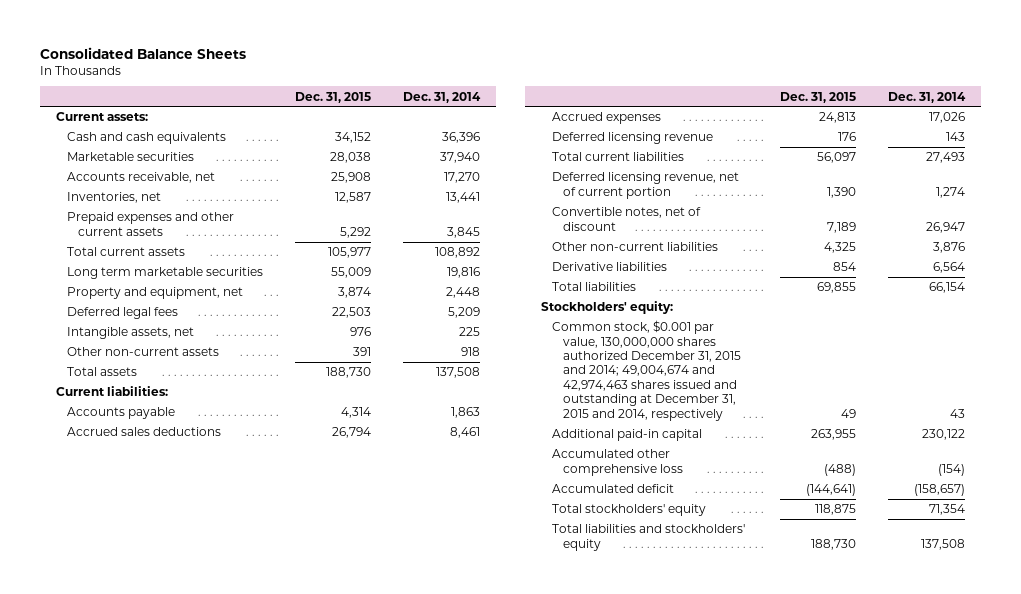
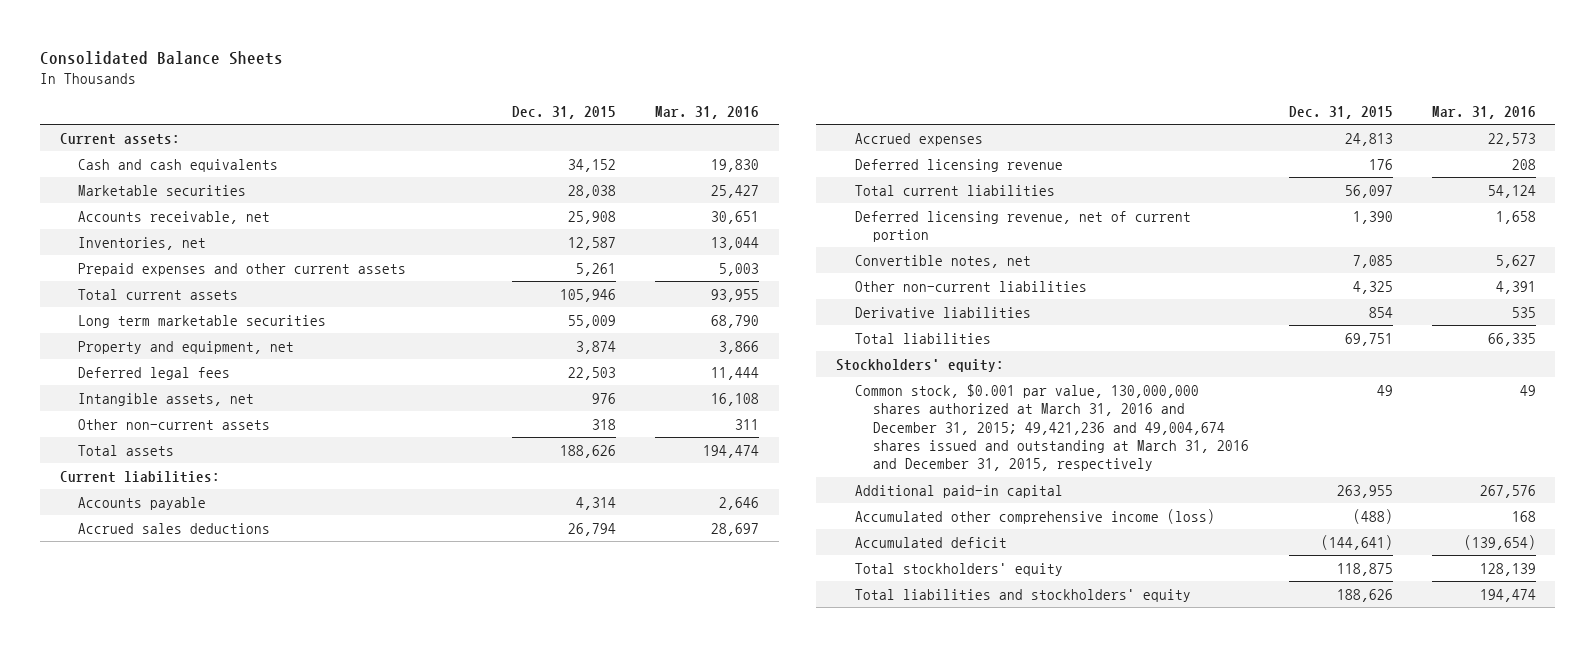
[402,91,481,103] Dec. 31, 2014 -> none
none -> [655,106,760,120] Mar. 31, 2016
[340,226,372,238] 5,292 -> [576,262,617,276] 5,261
[328,247,372,259] 105,977 -> [560,288,617,302] 105,946
[353,347,372,357] 391 -> [592,418,617,430] 318
[326,367,372,379] 188,730 -> [560,444,617,458] 188,626
[552,207,702,231] Convertible notes, net of discount -> [854,254,1031,268] Convertible notes, net
[827,221,857,233] 7,189 -> [1352,254,1393,268] 7,085
[817,282,857,294] 69,855 -> [1344,332,1393,346] 69,751
[552,320,742,421] Common stock, $0.001 par value, 130,000,000 shares authorized December 31, 2015 and 2014; 49,004,674 and 42,974,463 shares issued and outstanding at December 31, 2015 and 2014, respectively -> [854,383,1250,472] Common stock, $0.001 par value, 130,000,000 shares authorized at March 31, 2016 and December 31, 2015; 49,421,236 and 49,004,674 shares issued and outstanding at March 31, 2016 and December 31, 2015, respectively
[552,449,684,476] Accumulated other comprehensive loss -> [854,508,1215,524] Accumulated other comprehensive income (loss)
[811,538,857,550] 188,730 -> [1336,588,1393,602] 188,626

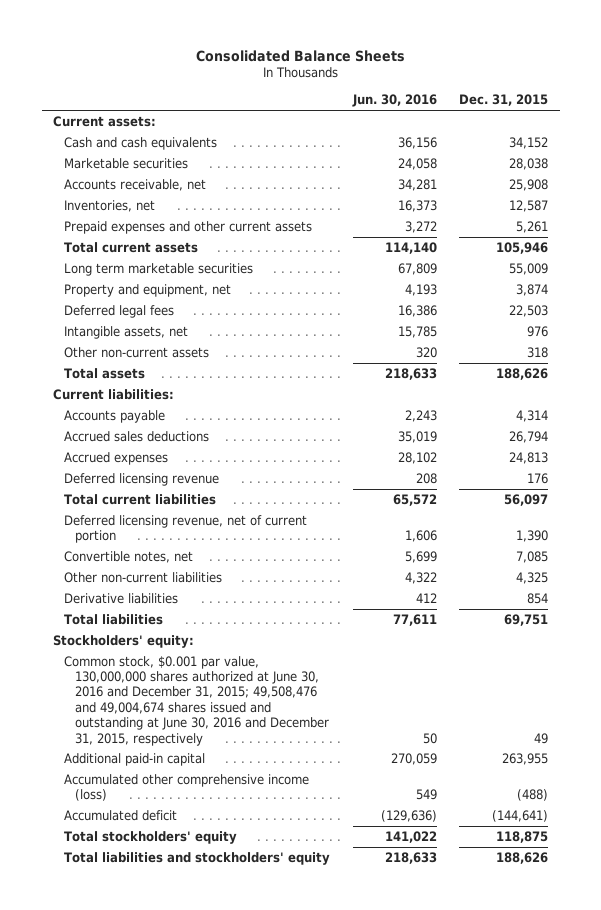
[655,106,760,120] Mar. 31, 2016 -> none
none -> [351,94,437,108] Jun. 30, 2016
[854,383,1250,472] Common stock, $0.001 par value, 130,000,000 shares authorized at March 31, 2016 and December 31, 2015; 49,421,236 and 49,004,674 shares issued and outstanding at March 31, 2016 and December 31, 2015, respectively -> [63,655,329,746] Common stock, $0.001 par value, 130,000,000 shares authorized at June 30, 2016 and December 31, 2015; 49,508,476 and 49,004,674 shares issued and outstanding at June 30, 2016 and December 31, 2015, respectively

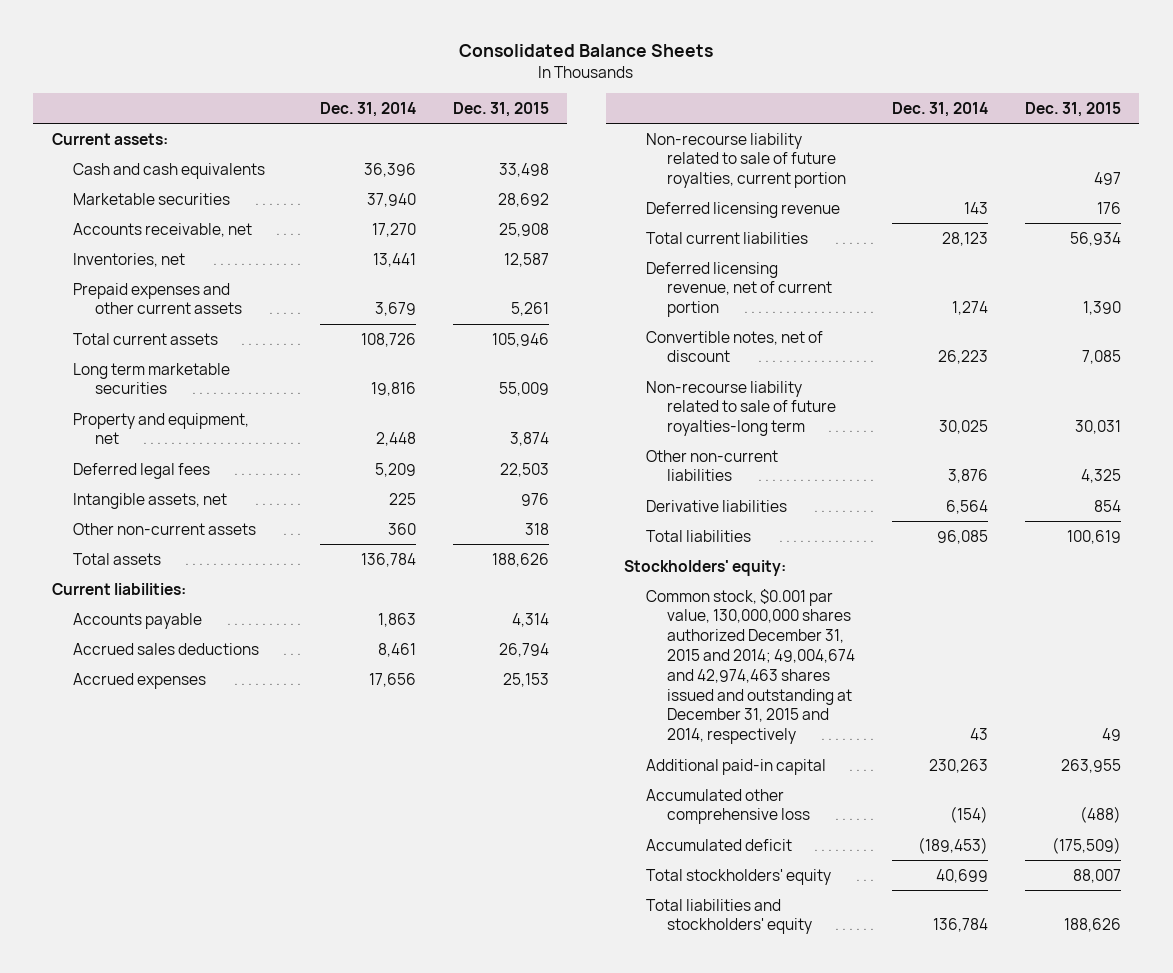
[351,94,437,108] Jun. 30, 2016 -> none
none -> [319,102,416,118] Dec. 31, 2014
[509,136,549,149] 34,152 -> [498,162,549,177] 33,498
[509,157,549,170] 28,038 -> [497,192,549,207] 28,692
[509,451,549,464] 24,813 -> [502,672,549,687] 25,153
none -> [645,132,847,189] Non-recourse liability related to sale of future royalties, current portion
[504,493,549,506] 56,097 -> [1069,231,1121,246] 56,934
[63,550,193,563] Convertible notes, net -> [645,330,823,363] Convertible notes, net of discount
none -> [645,380,837,437] Non-recourse liability related to sale of future royalties-long term
[504,613,549,626] 69,751 -> [1066,529,1121,544] 100,619
[63,655,329,746] Common stock, $0.001 par value, 130,000,000 shares authorized at June 30, 2016 and December 31, 2015; 49,508,476 and 49,004,674 shares issued and outstanding at June 30, 2016 and December 31, 2015, respectively -> [645,588,856,745] Common stock, $0.001 par value, 130,000,000 shares authorized December 31, 2015 and 2014; 49,004,674 and 42,974,463 shares issued and outstanding at December 31, 2015 and 2014, respectively
[63,773,309,802] Accumulated other comprehensive income (loss) -> [645,788,811,825] Accumulated other comprehensive loss
[492,809,549,822] (144,641) -> [1051,836,1121,854] (175,509)
[496,830,549,843] 118,875 -> [1072,868,1121,883] 88,007

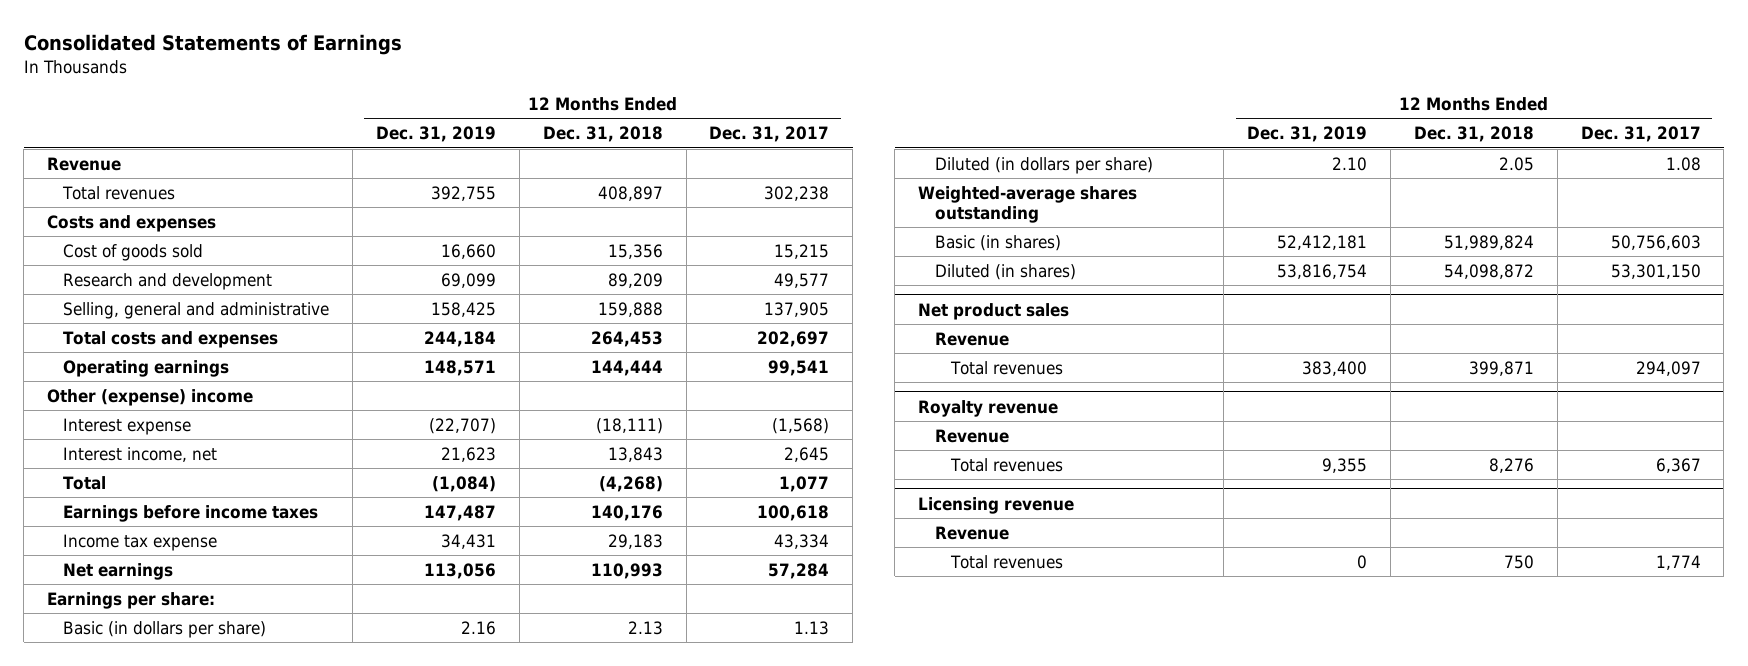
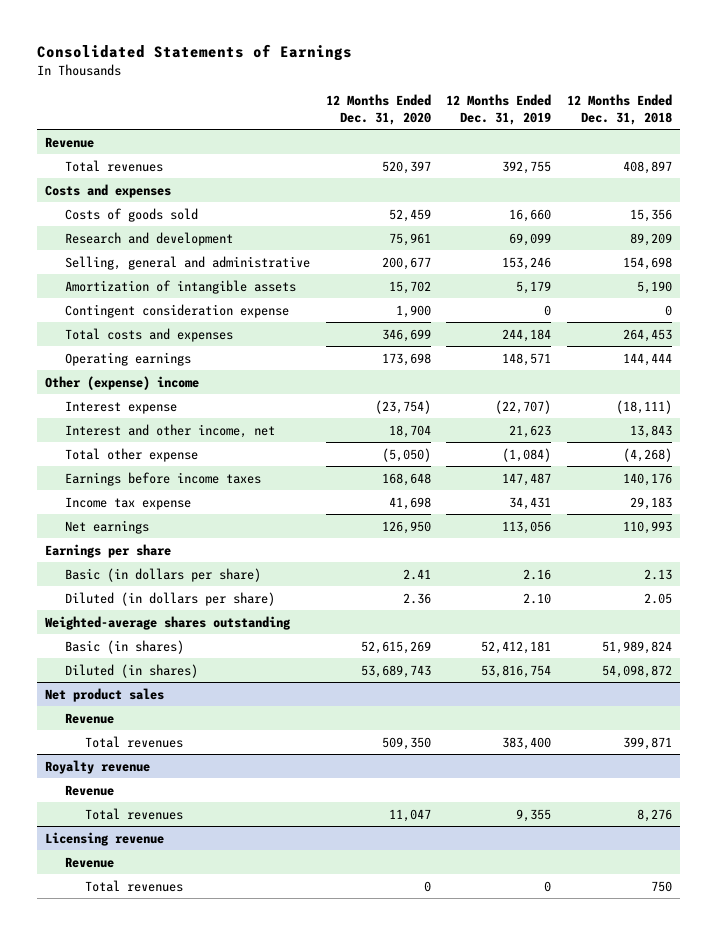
[709,126,830,143] Dec. 31, 2017 -> none
none -> [325,93,431,125] 12 Months Ended Dec. 31, 2020
[63,243,204,261] Cost of goods sold -> [65,207,199,222] Costs of goods sold
[431,301,497,317] 158,425 -> [502,256,552,270] 153,246
[597,301,663,317] 159,888 -> [622,256,672,270] 154,698
none -> [65,279,297,294] Amortization of intangible assets
none -> [65,303,290,318] Contingent consideration expense
[63,446,218,462] Interest income, net -> [65,423,276,438] Interest and other income, net
[63,475,107,490] Total -> [65,447,199,462] Total other expense
[47,591,216,609] Earnings per share: -> [44,543,171,558] Earnings per share

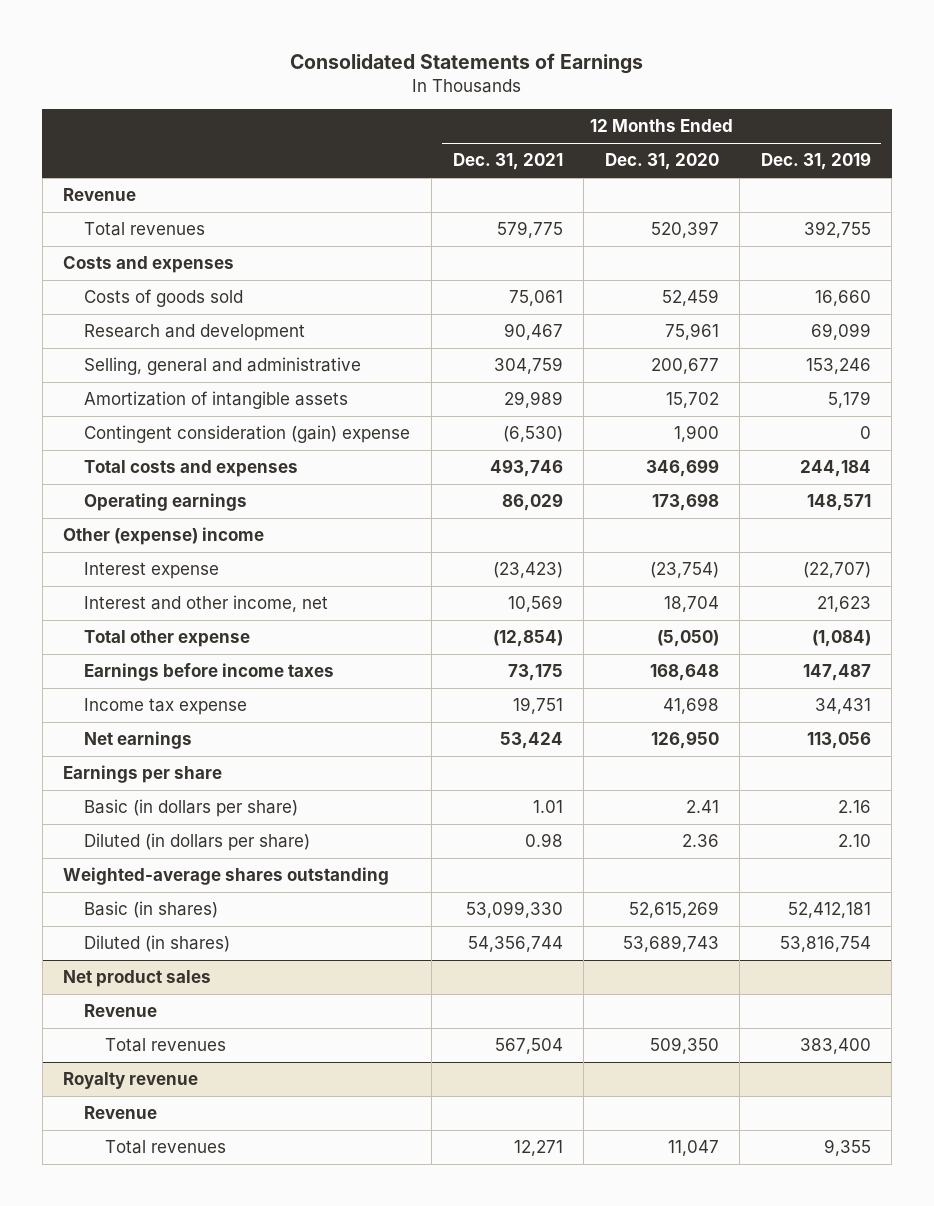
[566,93,672,125] 12 Months Ended Dec. 31, 2018 -> none
none -> [452,153,563,171] Dec. 31, 2021
[65,303,290,318] Contingent consideration expense -> [84,425,411,444] Contingent consideration (gain) expense
[44,831,164,846] Licensing revenue -> none
[65,856,115,868] Revenue -> none
[85,879,184,892] Total revenues -> none

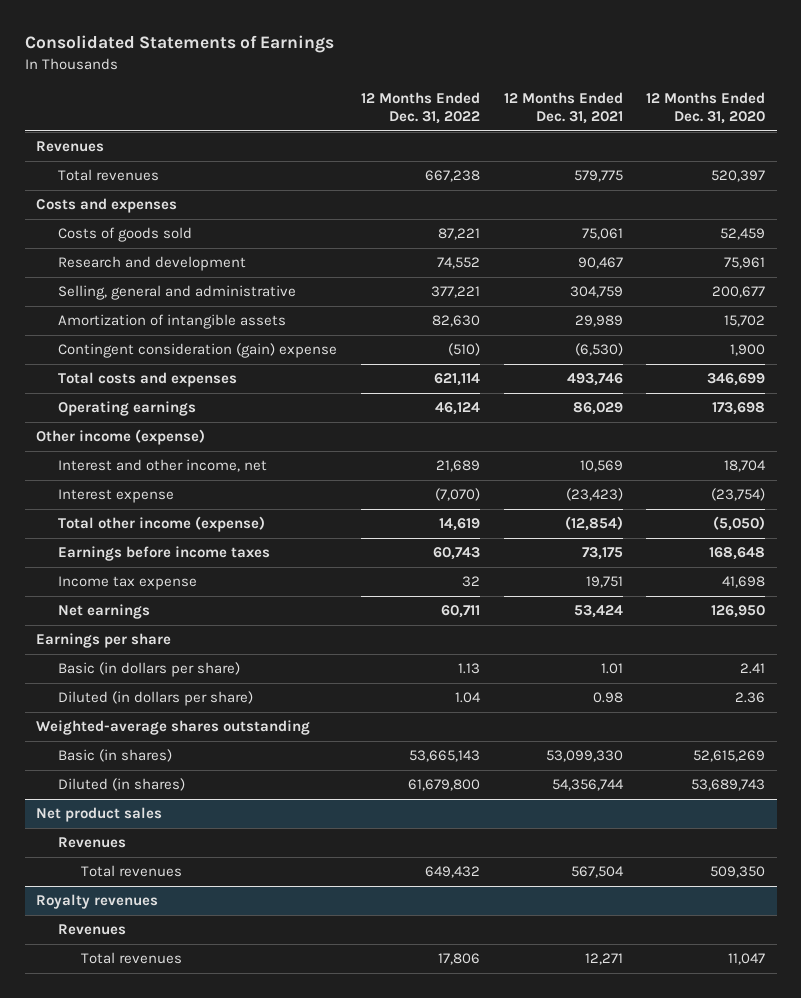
[760,152,871,171] Dec. 31, 2019 -> none
none -> [361,92,481,124] 12 Months Ended Dec. 31, 2022
[63,188,137,202] Revenue -> [36,141,105,153] Revenues
[63,527,265,546] Other (expense) income -> [36,429,206,446] Other income (expense)
[84,562,220,580] Interest expense -> [58,489,175,504] Interest expense
[84,630,251,648] Total other expense -> [58,516,266,533] Total other income (expense)
[84,1004,158,1018] Revenue -> [58,837,127,849] Revenues
[63,1072,199,1090] Royalty revenue -> [36,894,159,910] Royalty revenues
[84,1106,158,1120] Revenue -> [58,924,127,936] Revenues

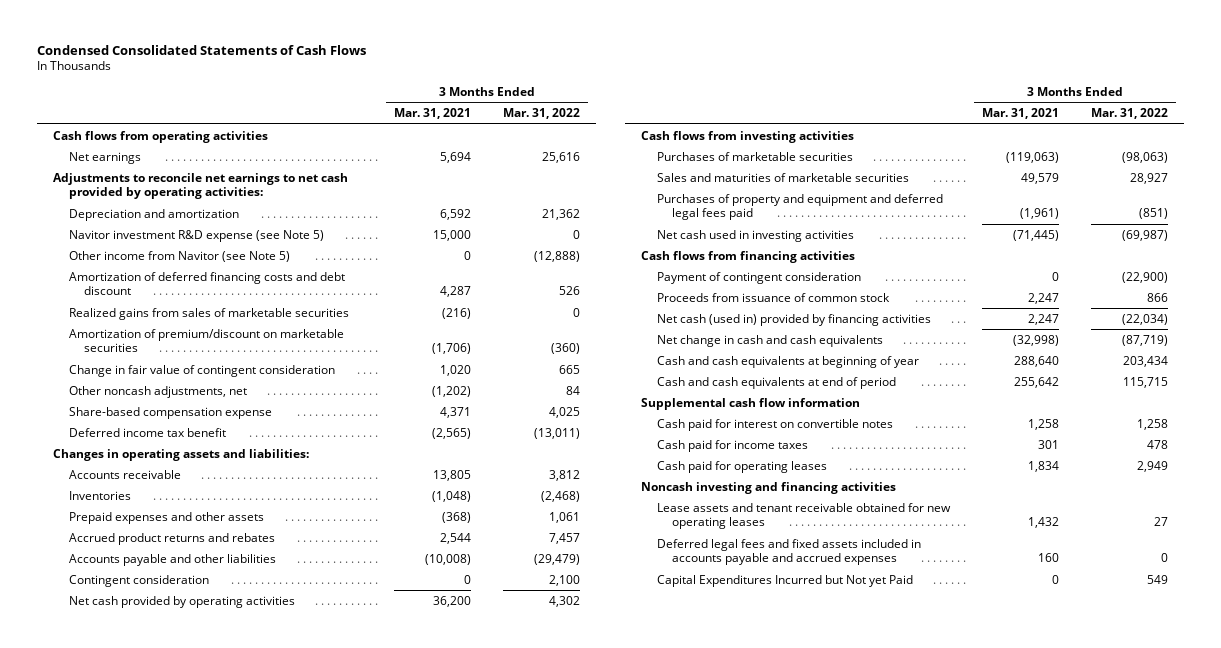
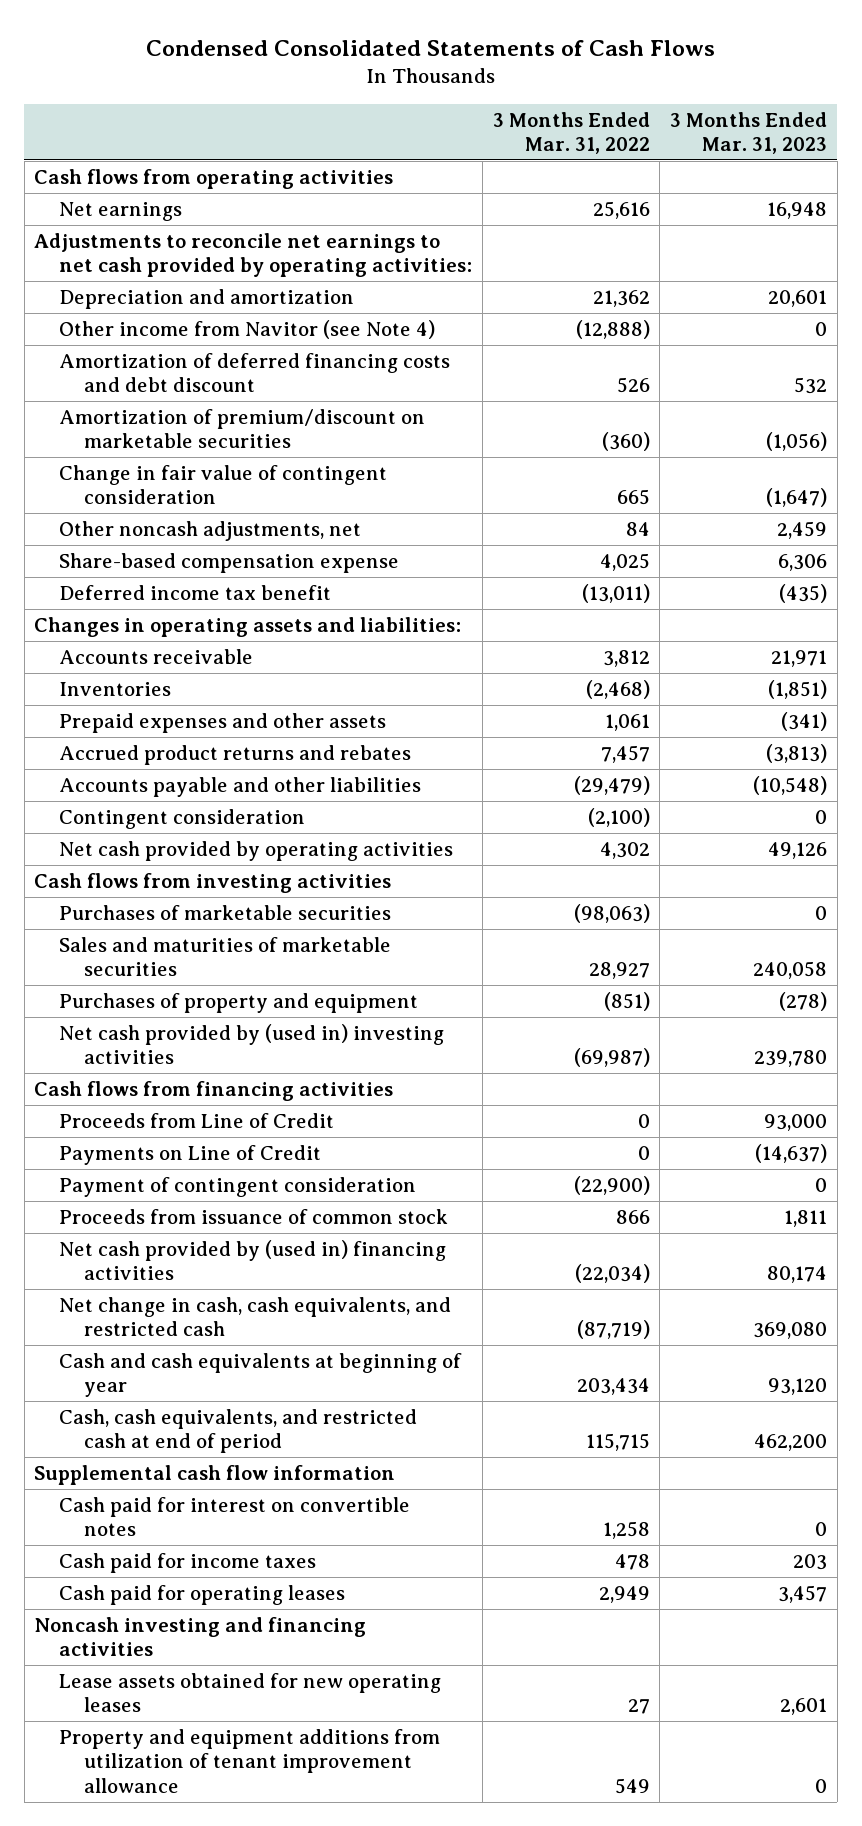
[393,108,471,120] Mar. 31, 2021 -> none
none -> [670,111,828,155] 3 Months Ended Mar. 31, 2023
[68,229,324,242] Navitor investment R&D expense (see Note 5) -> none
[68,250,290,262] Other income from Navitor (see Note 5) -> [59,319,436,339] Other income from Navitor (see Note 4)
[68,307,349,320] Realized gains from sales of marketable securities -> none
[549,574,581,586] 2,100 -> [587,807,650,827] (2,100)
[656,193,943,221] Purchases of property and equipment and deferred legal fees paid -> [59,992,419,1013] Purchases of property and equipment
[656,229,854,242] Net cash used in investing activities -> [59,1023,445,1065] Net cash provided by (used in) investing activities
none -> [59,1112,335,1128] Proceeds from Line of Credit
none -> [59,1144,322,1165] Payments on Line of Credit
[656,313,931,326] Net cash (used in) provided by financing activities -> [59,1239,447,1281] Net cash provided by (used in) financing activities
[656,334,883,347] Net change in cash and cash equivalents -> [59,1296,452,1337] Net change in cash, cash equivalents, and restricted cash
[656,376,896,389] Cash and cash equivalents at end of period -> [59,1408,418,1454] Cash, cash equivalents, and restricted cash at end of period
[656,538,921,566] Deferred legal fees and fixed assets included in accounts payable and accrued expenses -> none
[656,502,951,530] Lease assets and tenant receivable obtained for new operating leases -> [59,1672,442,1713] Lease assets obtained for new operating leases
[656,574,913,587] Capital Expenditures Incurred but Not yet Paid -> [59,1728,441,1793] Property and equipment additions from utilization of tenant improvement allowance

